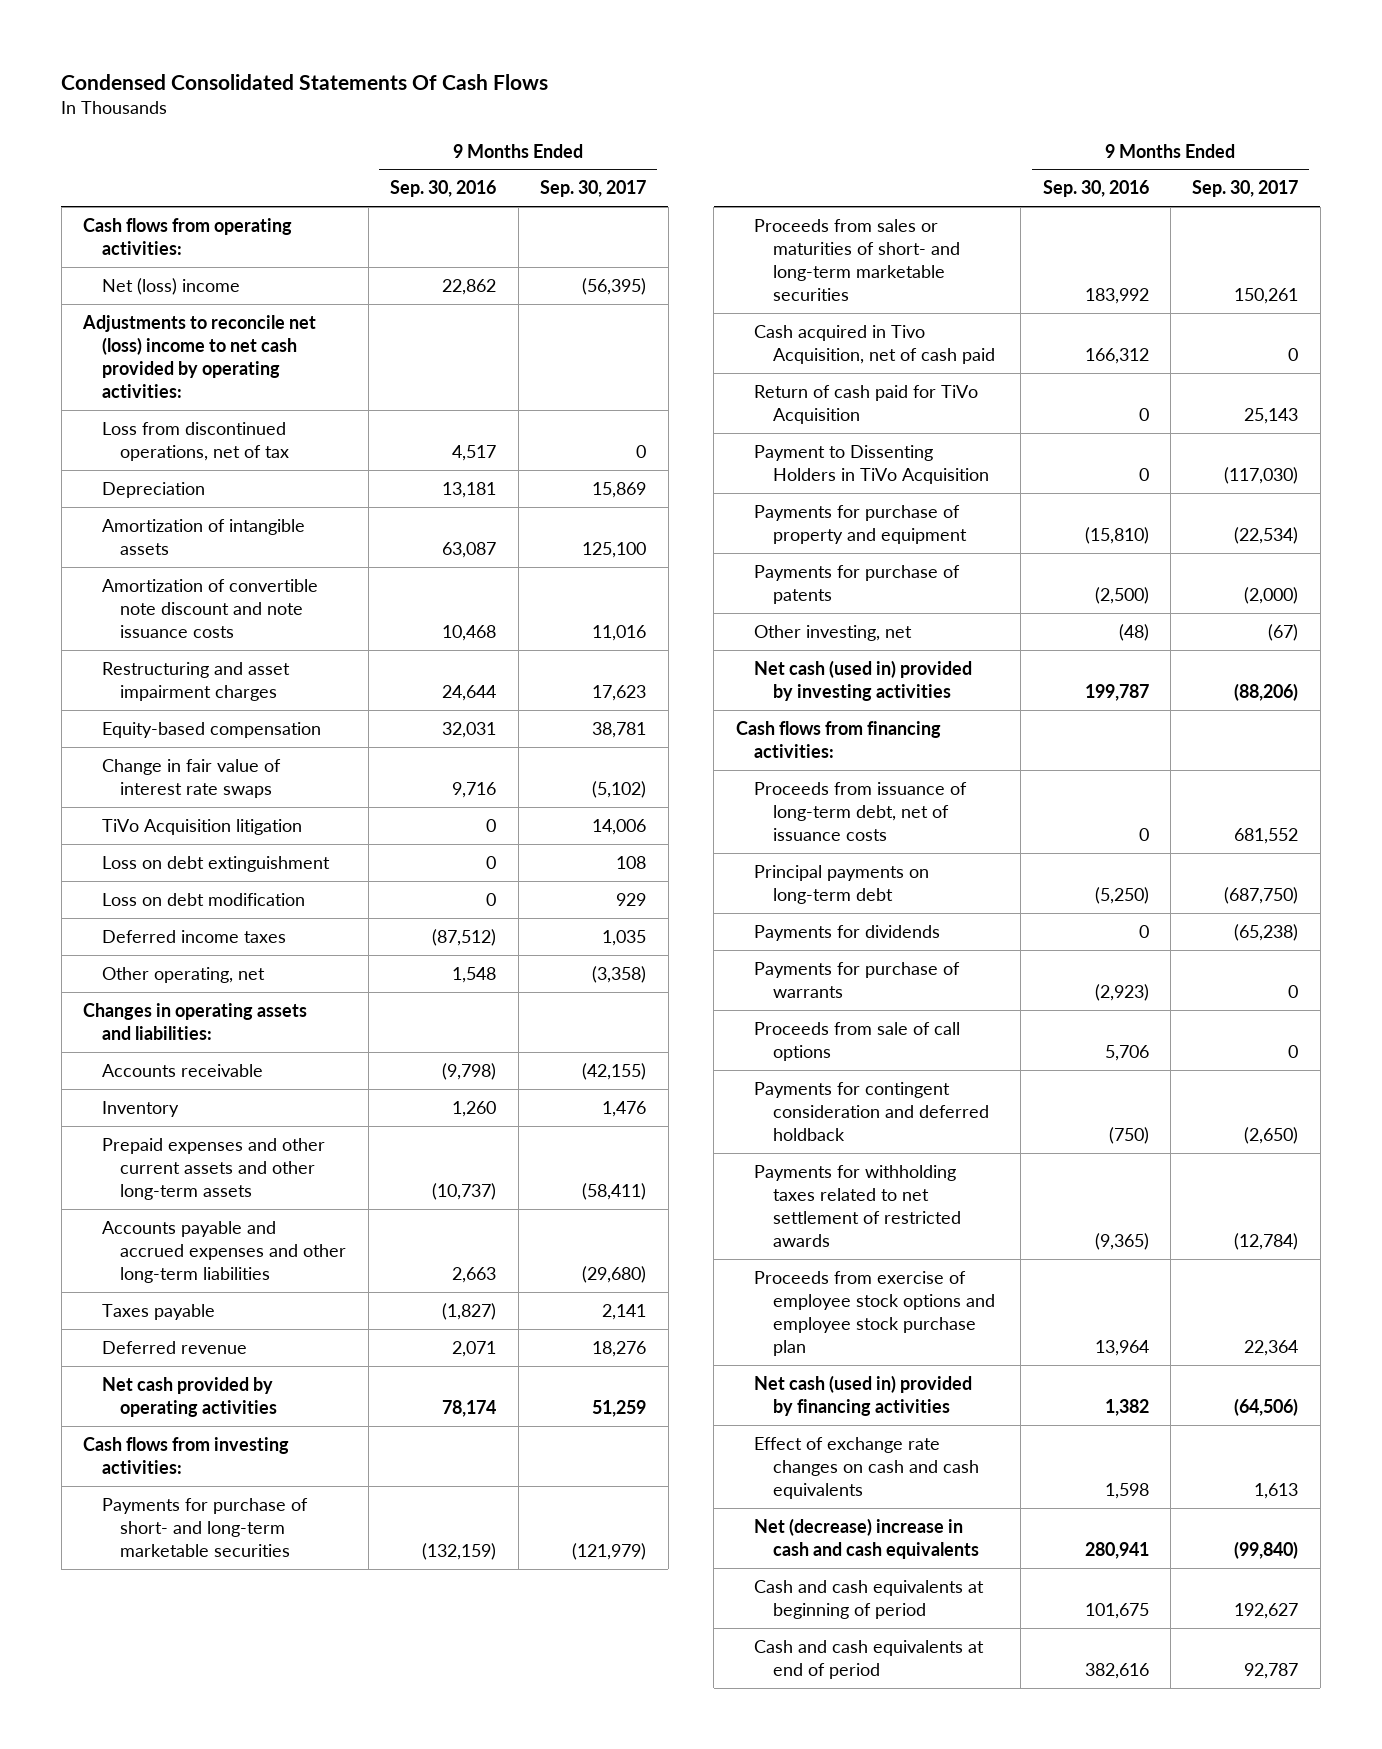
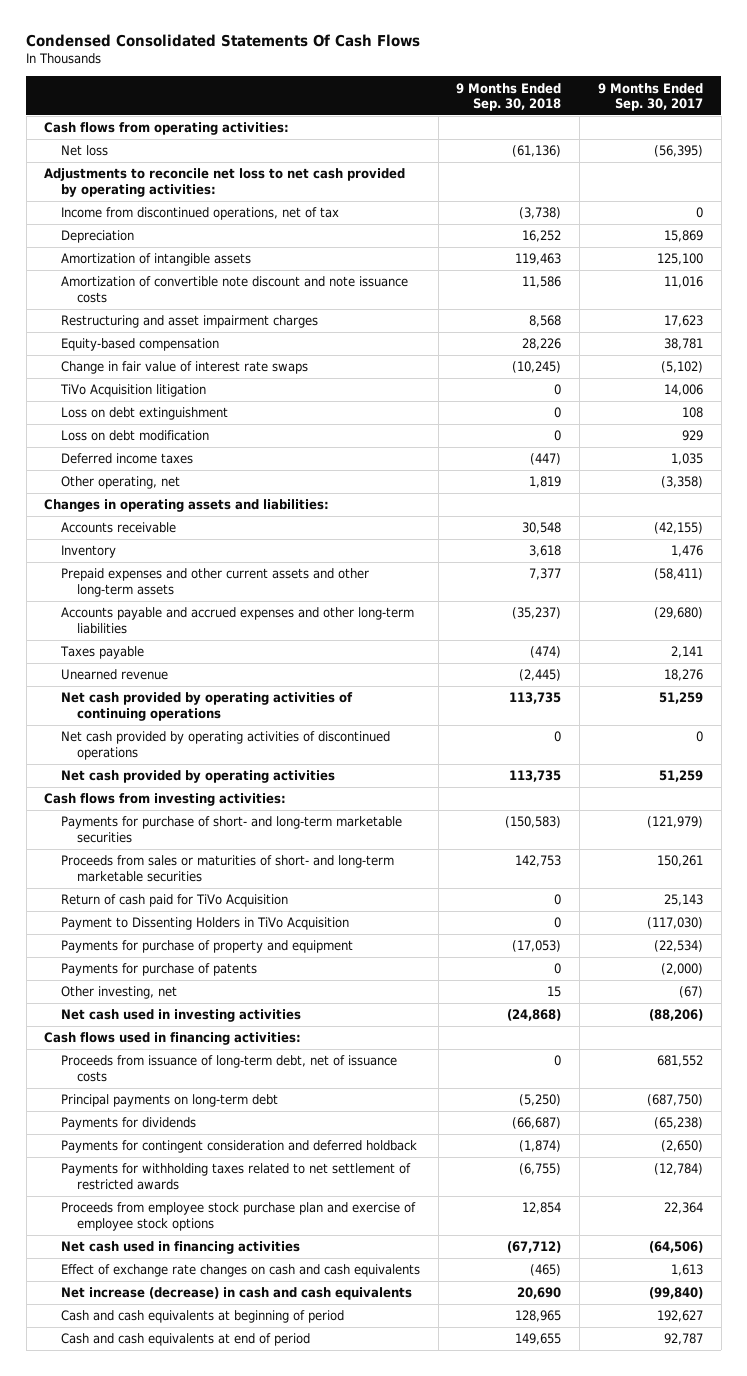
[390,180,497,198] Sep. 30, 2016 -> none
none -> [456,82,562,111] 9 Months Ended Sep. 30, 2018
[101,277,240,295] Net (loss) income -> [60,145,108,157] Net loss
[82,314,317,399] Adjustments to reconcile net (loss) income to net cash provided by operating activities: -> [44,168,406,197] Adjustments to reconcile net loss to net cash provided by operating activities:
[101,421,290,462] Loss from discontinued operations, net of tax -> [60,207,339,221] Income from discontinued operations, net of tax
[101,1340,247,1354] Deferred revenue -> [60,669,168,681] Unearned revenue
none -> [60,692,353,721] Net cash provided by operating activities of continuing operations
none -> [60,731,390,760] Net cash provided by operating activities of discontinued operations
[754,324,995,365] Cash acquired in Tivo Acquisition, net of cash paid -> none
[754,659,973,702] Net cash (used in) provided by investing activities -> [60,1009,301,1023] Net cash used in investing activities
[735,720,941,759] Cash flows from financing activities: -> [44,1032,302,1046] Cash flows used in financing activities:
[754,961,961,999] Payments for purchase of warrants -> none
[754,1021,961,1062] Proceeds from sale of call options -> none
[754,1270,995,1357] Proceeds from exercise of employee stock options and employee stock purchase plan -> [60,1202,416,1231] Proceeds from employee stock purchase plan and exercise of employee stock options
[754,1374,973,1417] Net cash (used in) provided by financing activities -> [60,1241,300,1255] Net cash used in financing activities
[754,1517,979,1560] Net (decrease) increase in cash and cash equivalents -> [60,1287,412,1301] Net increase (decrease) in cash and cash equivalents

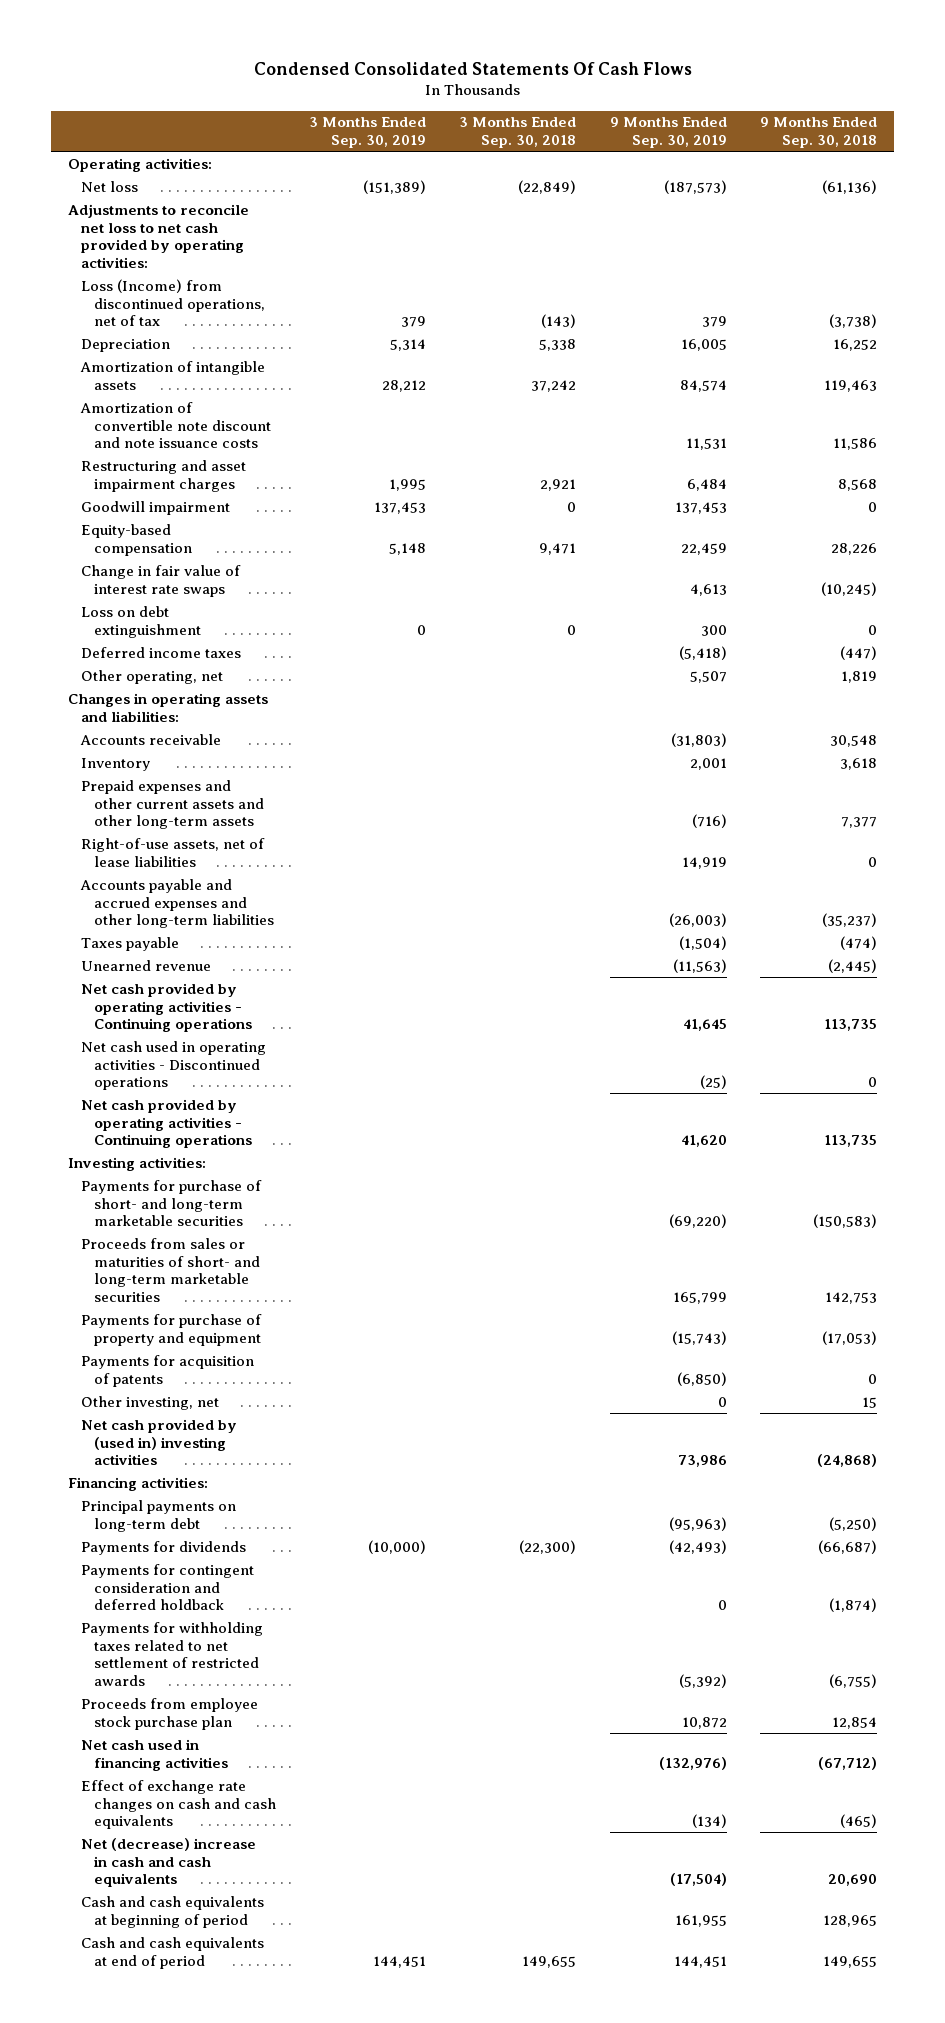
[597,82,703,111] 9 Months Ended Sep. 30, 2017 -> none
none -> [309,117,427,149] 3 Months Ended Sep. 30, 2019
none -> [459,117,577,149] 3 Months Ended Sep. 30, 2018
none -> [609,117,727,149] 9 Months Ended Sep. 30, 2019
[44,122,290,136] Cash flows from operating activities: -> [67,157,212,172] Operating activities:
[60,207,339,221] Income from discontinued operations, net of tax -> [80,278,265,327] Loss (Income) from discontinued operations, net of tax
none -> [80,500,230,515] Goodwill impairment
[59,384,206,398] TiVo Acquisition litigation -> none
[60,430,209,442] Loss on debt modification -> none
none -> [80,837,265,867] Right-of-use assets, net of lease liabilities
[60,692,353,721] Net cash provided by operating activities of continuing operations -> [80,982,252,1033] Net cash provided by operating activities - Continuing operations
[60,731,390,760] Net cash provided by operating activities of discontinued operations -> [80,1040,266,1091] Net cash used in operating activities - Discontinued operations
[60,770,335,784] Net cash provided by operating activities -> [80,1098,252,1149] Net cash provided by operating activities - Continuing operations
[44,793,287,807] Cash flows from investing activities: -> [67,1156,206,1171] Investing activities:
[60,894,288,908] Return of cash paid for TiVo Acquisition -> none
[60,917,349,931] Payment to Dissenting Holders in TiVo Acquisition -> none
[60,963,257,977] Payments for purchase of patents -> [80,1354,254,1387] Payments for acquisition of patents
[60,1055,397,1082] Proceeds from issuance of long-term debt, net of issuance costs -> none
[60,1009,301,1023] Net cash used in investing activities -> [80,1418,237,1466] Net cash provided by (used in) investing activities
[44,1032,302,1046] Cash flows used in financing activities: -> [67,1476,208,1491] Financing activities:
[60,1202,416,1231] Proceeds from employee stock purchase plan and exercise of employee stock options -> [80,1697,258,1730] Proceeds from employee stock purchase plan
[60,1287,412,1301] Net increase (decrease) in cash and cash equivalents -> [80,1837,256,1888] Net (decrease) increase in cash and cash equivalents

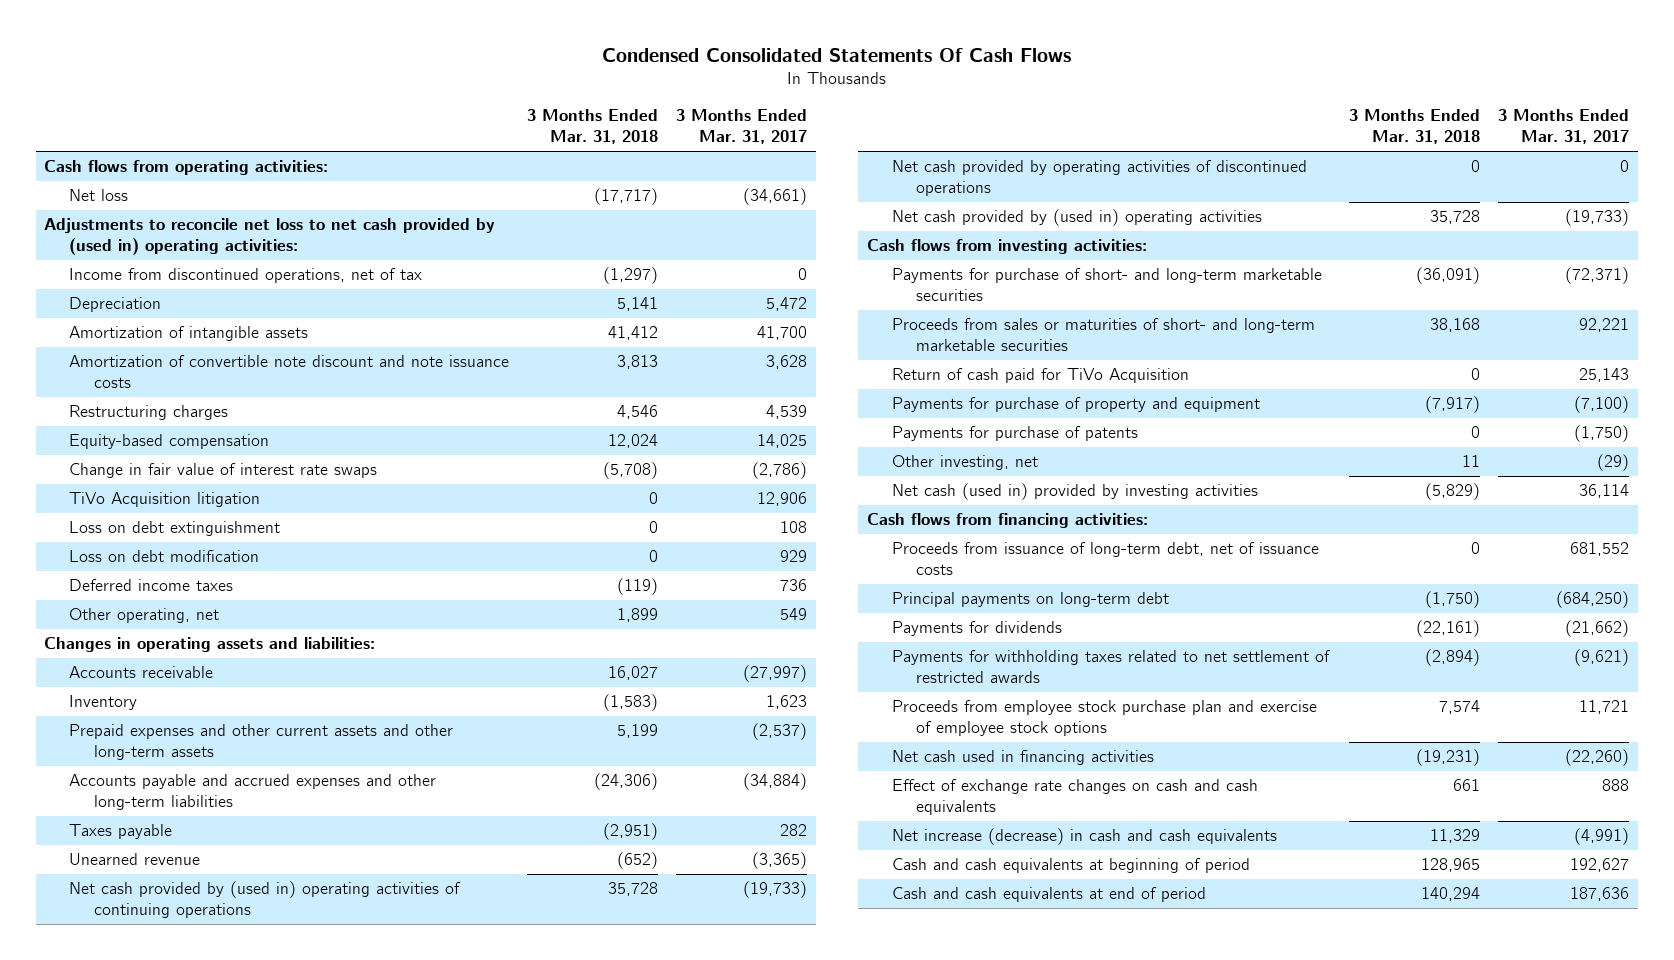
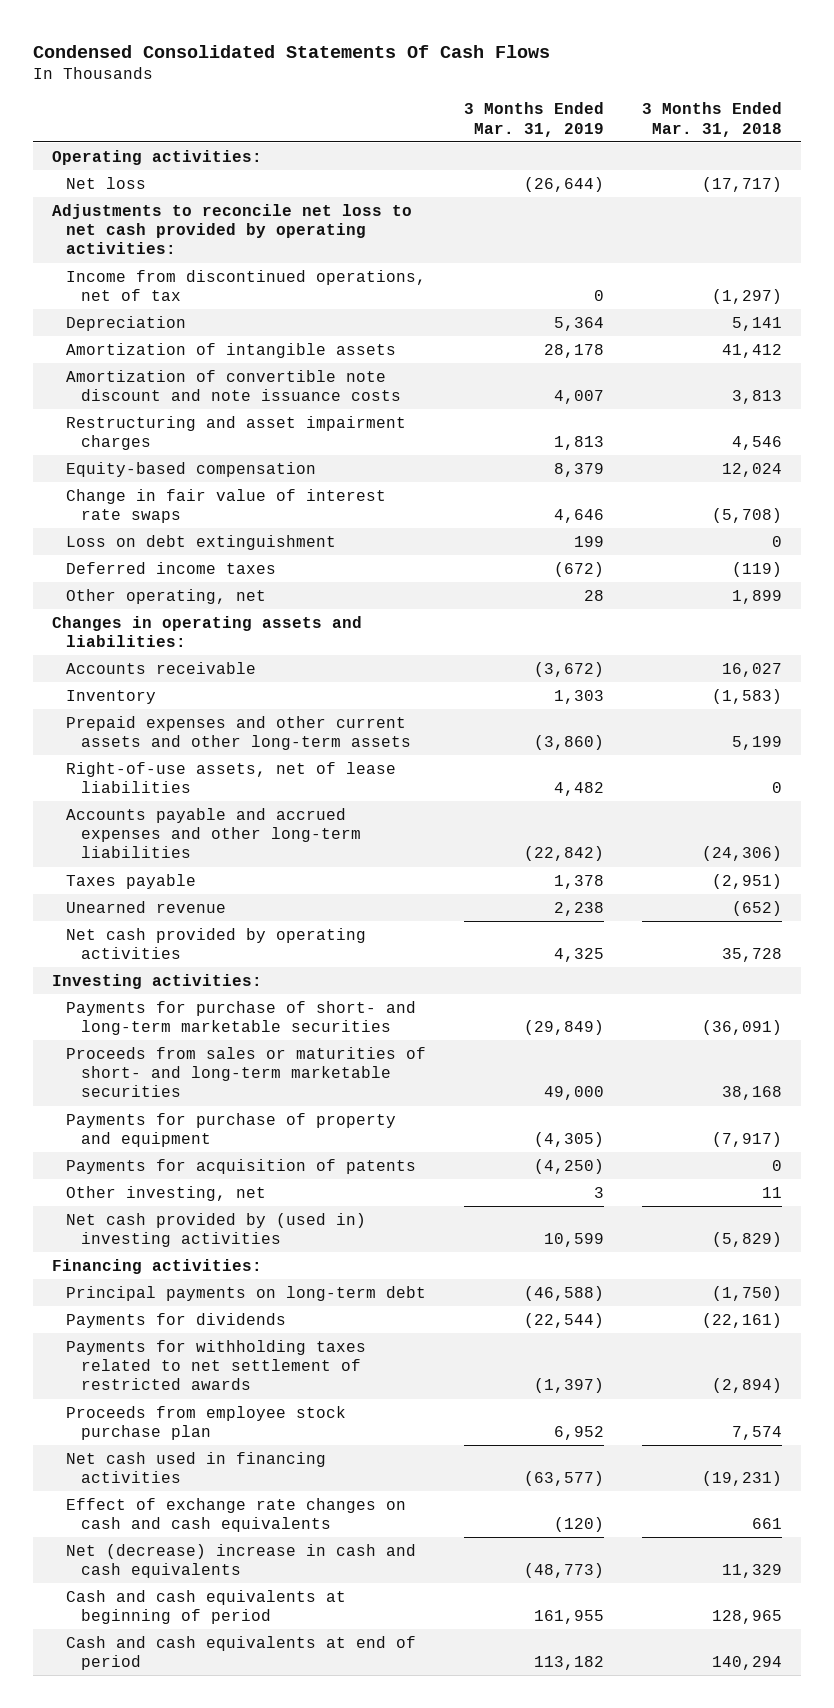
[676,109,808,145] 3 Months Ended Mar. 31, 2017 -> none
none -> [464,102,605,137] 3 Months Ended Mar. 31, 2019
[44,160,329,176] Cash flows from operating activities: -> [51,149,262,165] Operating activities:
[44,218,496,256] Adjustments to reconcile net loss to net cash provided by (used in) operating activities: -> [51,203,412,255] Adjustments to reconcile net loss to net cash provided by operating activities:
[69,405,229,421] Restructuring charges -> [66,415,407,451] Restructuring and asset impairment charges
[69,492,261,508] TiVo Acquisition litigation -> none
[69,550,260,563] Loss on debt modification -> none
none -> [66,761,397,794] Right-of-use assets, net of lease liabilities
[69,881,462,919] Net cash provided by (used in) operating activities of continuing operations -> none
[891,160,1307,197] Net cash provided by operating activities of discontinued operations -> none
[891,209,1262,227] Net cash provided by (used in) operating activities -> [66,927,367,960] Net cash provided by operating activities
[866,239,1147,255] Cash flows from investing activities: -> [51,973,262,989] Investing activities:
[891,368,1189,384] Return of cash paid for TiVo Acquisition -> none
[891,426,1138,442] Payments for purchase of patents -> [66,1158,417,1174] Payments for acquisition of patents
[891,542,1319,576] Proceeds from issuance of long-term debt, net of issuance costs -> none
[891,483,1258,501] Net cash (used in) provided by investing activities -> [66,1212,367,1248] Net cash provided by (used in) investing activities
[866,513,1148,529] Cash flows from financing activities: -> [51,1258,262,1274] Financing activities:
[891,700,1317,737] Proceeds from employee stock purchase plan and exercise of employee stock options -> [66,1405,347,1441] Proceeds from employee stock purchase plan
[891,828,1277,846] Net increase (decrease) in cash and cash equivalents -> [66,1543,417,1579] Net (decrease) increase in cash and cash equivalents

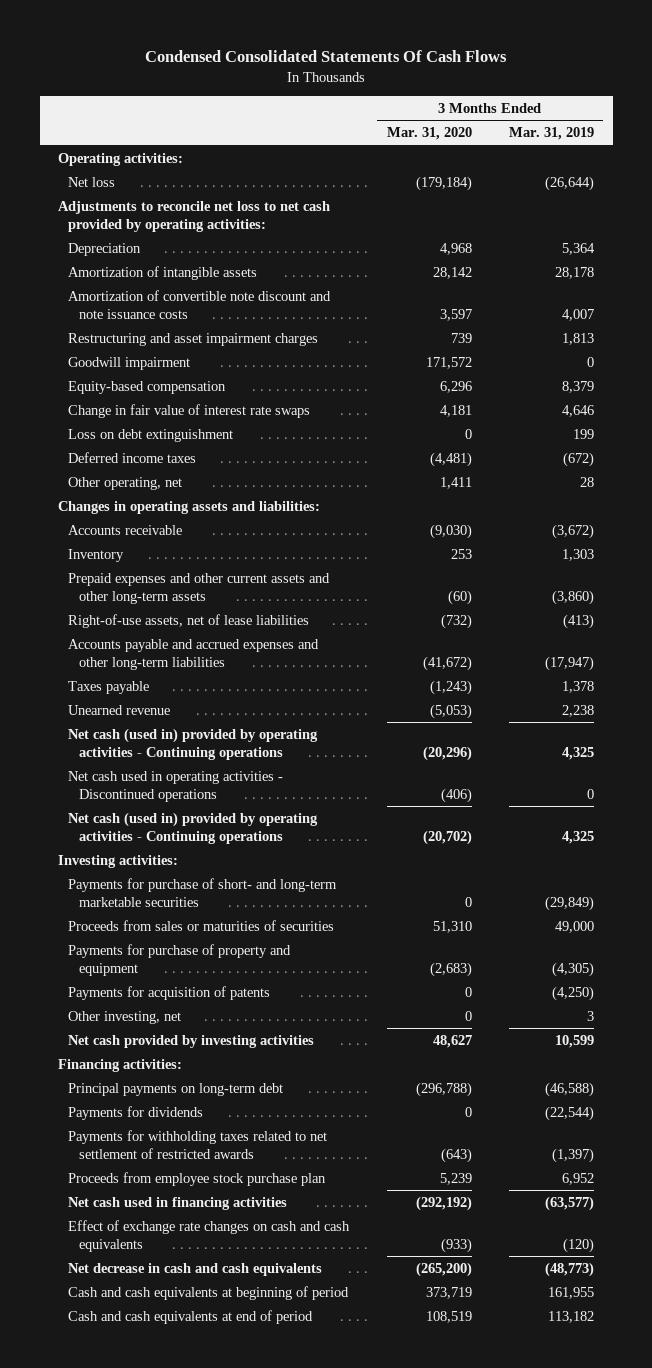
[641,102,782,137] 3 Months Ended Mar. 31, 2018 -> none
none -> [386,127,472,141] Mar. 31, 2020
[66,269,427,302] Income from discontinued operations, net of tax -> none
none -> [68,356,191,370] Goodwill impairment
[554,782,605,797] 4,482 -> [562,613,594,629] (413)
[524,846,605,862] (22,842) -> [544,656,594,672] (17,947)
none -> [68,727,319,761] Net cash (used in) provided by operating activities - Continuing operations
none -> [68,770,284,803] Net cash used in operating activities - Discontinued operations
[66,927,367,960] Net cash provided by operating activities -> [68,811,319,845] Net cash (used in) provided by operating activities - Continuing operations
[66,1046,427,1098] Proceeds from sales or maturities of short- and long-term marketable securities -> [68,919,335,931] Proceeds from sales or maturities of securities
[66,1212,367,1248] Net cash provided by (used in) investing activities -> [68,1034,315,1048] Net cash provided by investing activities
[66,1543,417,1579] Net (decrease) increase in cash and cash equivalents -> [68,1262,323,1276] Net decrease in cash and cash equivalents

